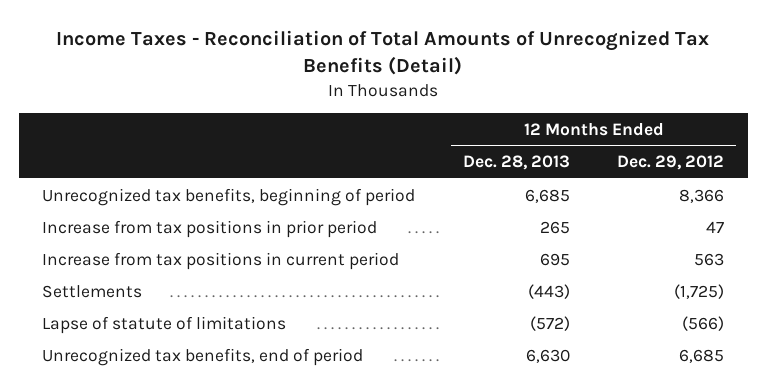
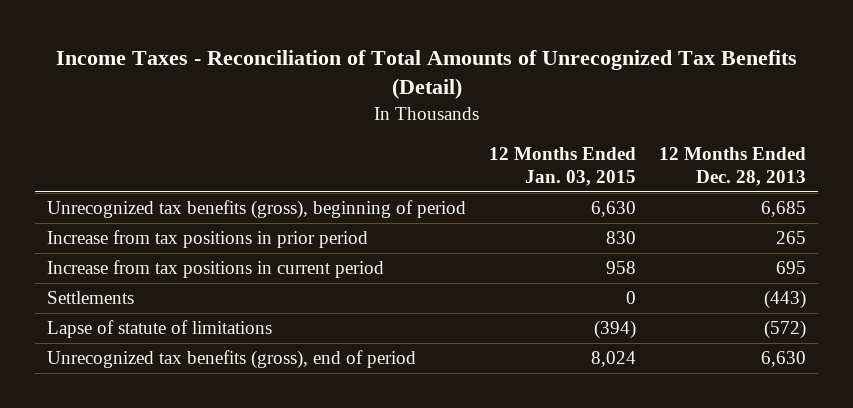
[617,154,725,170] Dec. 29, 2012 -> none
none -> [489,147,637,186] 12 Months Ended Jan. 03, 2015
[42,187,416,206] Unrecognized tax benefits, beginning of period -> [46,200,466,220] Unrecognized tax benefits (gross), beginning of period
[42,347,364,366] Unrecognized tax benefits, end of period -> [46,350,416,370] Unrecognized tax benefits (gross), end of period

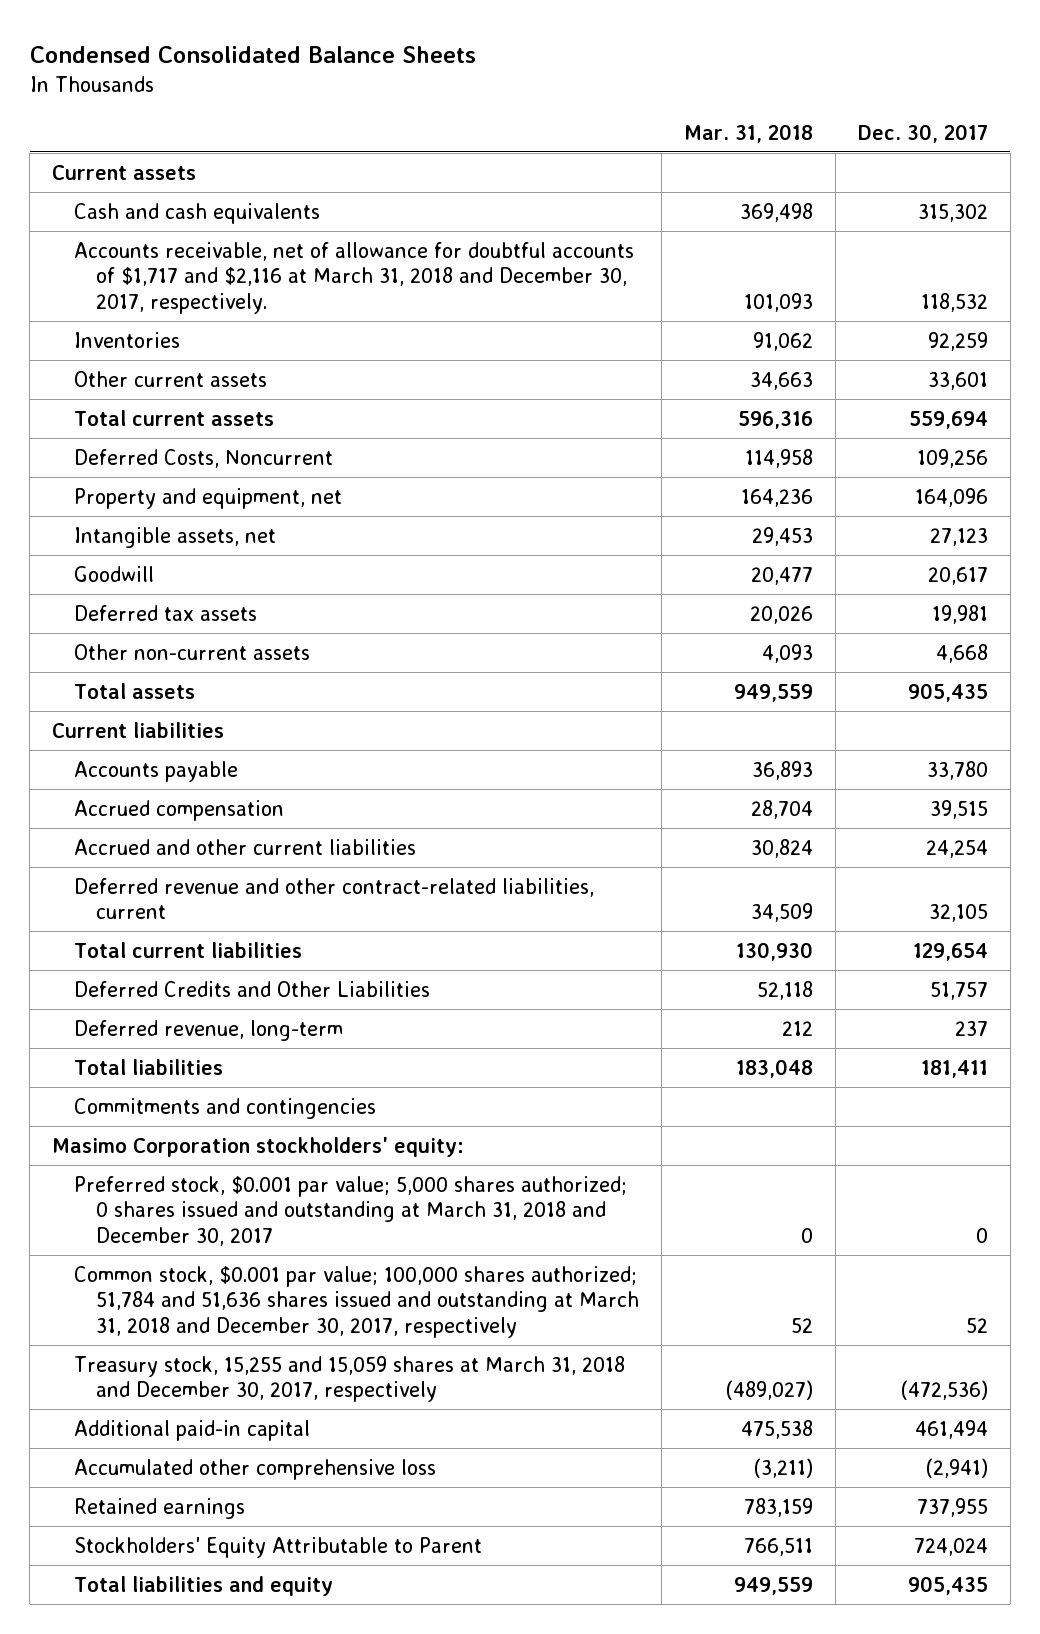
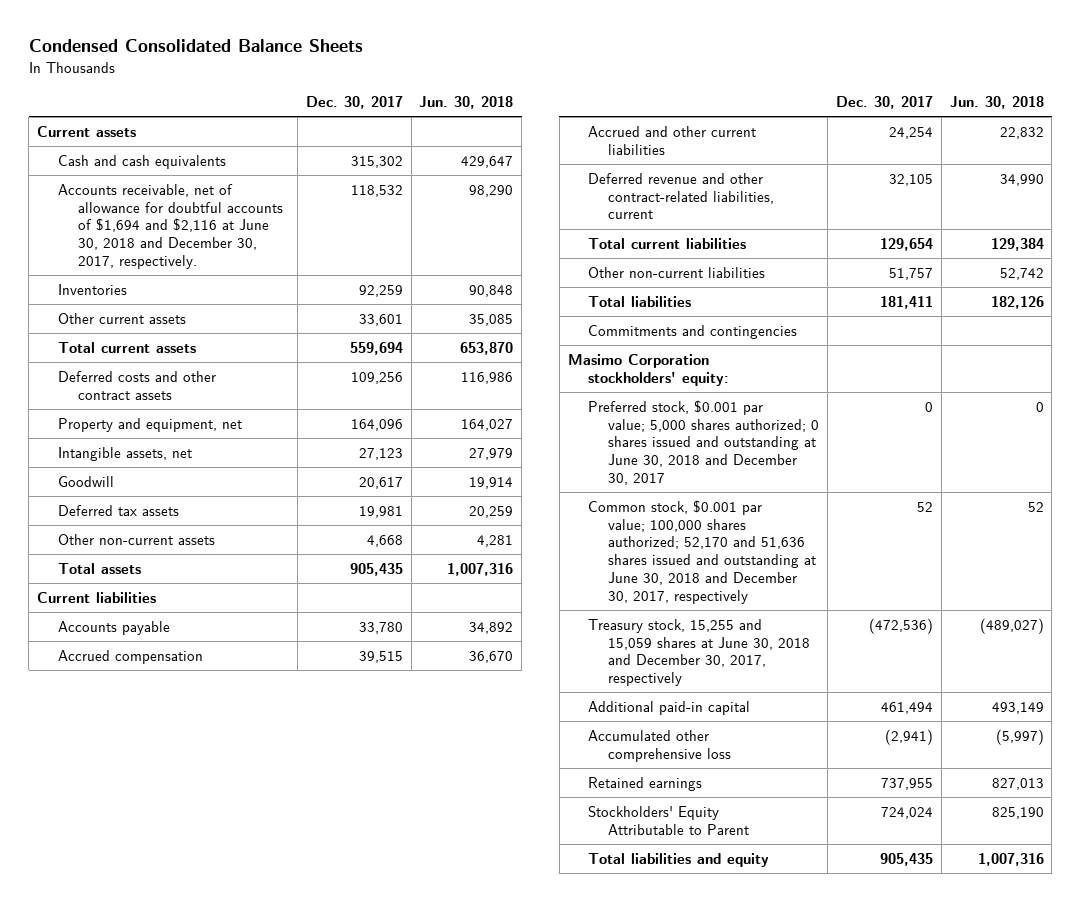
[683,123,813,143] Mar. 31, 2018 -> none
none -> [419,96,514,110] Jun. 30, 2018
[74,241,635,314] Accounts receivable, net of allowance for doubtful accounts of $1,717 and $2,116 at March 31, 2018 and December 30, 2017, respectively. -> [57,183,283,270] Accounts receivable, net of allowance for doubtful accounts of $1,694 and $2,116 at June 30, 2018 and December 30, 2017, respectively.
[74,448,334,468] Deferred Costs, Noncurrent -> [57,370,216,400] Deferred costs and other contract assets
[74,1019,344,1041] Deferred revenue, long-term -> none
[74,980,431,997] Deferred Credits and Other Liabilities -> [587,266,765,278] Other non-current liabilities
[74,1175,628,1246] Preferred stock, $0.001 par value; 5,000 shares authorized; 0 shares issued and outstanding at March 31, 2018 and December 30, 2017 -> [587,399,820,486] Preferred stock, $0.001 par value; 5,000 shares authorized; 0 shares issued and outstanding at June 30, 2018 and December 30, 2017
[74,1265,639,1338] Common stock, $0.001 par value; 100,000 shares authorized; 51,784 and 51,636 shares issued and outstanding at March 31, 2018 and December 30, 2017, respectively -> [587,499,817,605] Common stock, $0.001 par value; 100,000 shares authorized; 52,170 and 51,636 shares issued and outstanding at June 30, 2018 and December 30, 2017, respectively
[74,1355,626,1403] Treasury stock, 15,255 and 15,059 shares at March 31, 2018 and December 30, 2017, respectively -> [587,618,811,687] Treasury stock, 15,255 and 15,059 shares at June 30, 2018 and December 30, 2017, respectively

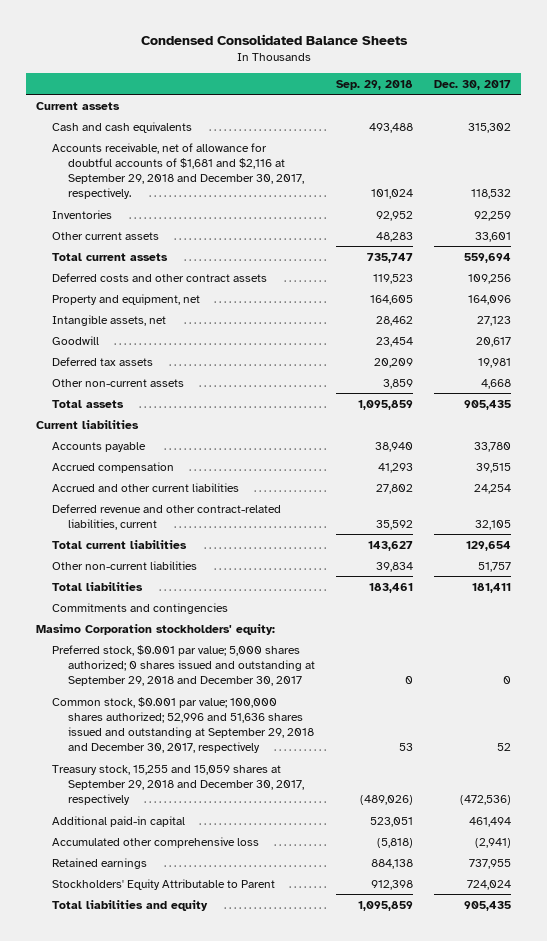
[419,96,514,110] Jun. 30, 2018 -> none
none -> [336,79,414,90] Sep. 29, 2018
[57,183,283,270] Accounts receivable, net of allowance for doubtful accounts of $1,694 and $2,116 at June 30, 2018 and December 30, 2017, respectively. -> [52,142,305,200] Accounts receivable, net of allowance for doubtful accounts of $1,681 and $2,116 at September 29, 2018 and December 30, 2017, respectively.
[587,399,820,486] Preferred stock, $0.001 par value; 5,000 shares authorized; 0 shares issued and outstanding at June 30, 2018 and December 30, 2017 -> [52,644,316,687] Preferred stock, $0.001 par value; 5,000 shares authorized; 0 shares issued and outstanding at September 29, 2018 and December 30, 2017
[587,499,817,605] Common stock, $0.001 par value; 100,000 shares authorized; 52,170 and 51,636 shares issued and outstanding at June 30, 2018 and December 30, 2017, respectively -> [52,696,315,754] Common stock, $0.001 par value; 100,000 shares authorized; 52,996 and 51,636 shares issued and outstanding at September 29, 2018 and December 30, 2017, respectively
[587,618,811,687] Treasury stock, 15,255 and 15,059 shares at June 30, 2018 and December 30, 2017, respectively -> [52,764,305,806] Treasury stock, 15,255 and 15,059 shares at September 29, 2018 and December 30, 2017, respectively

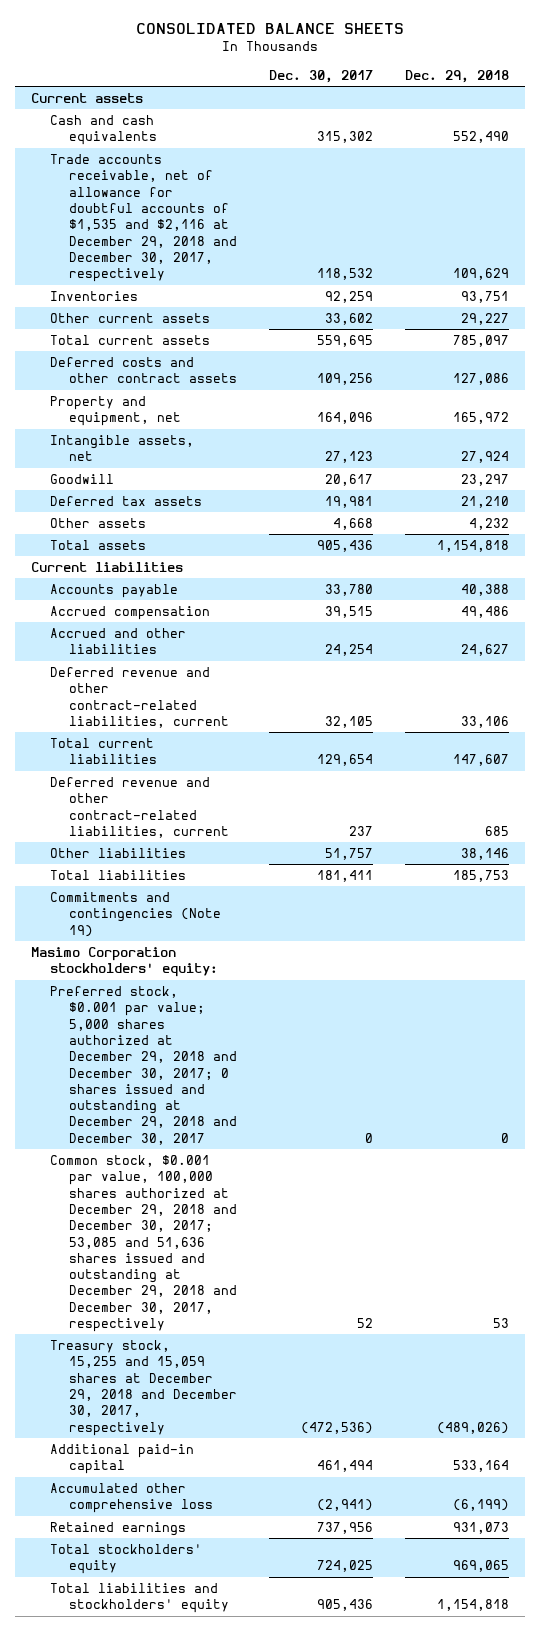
[140,33,408,45] Condensed Consolidated Balance Sheets -> [135,23,404,35] CONSOLIDATED BALANCE SHEETS
[336,79,414,90] Sep. 29, 2018 -> none
none -> [404,69,509,83] Dec. 29, 2018
[52,142,305,200] Accounts receivable, net of allowance for doubtful accounts of $1,681 and $2,116 at September 29, 2018 and December 30, 2017, respectively. -> [49,154,238,283] Trade accounts receivable, net of allowance for doubtful accounts of $1,535 and $2,116 at December 29, 2018 and December 30, 2017, respectively
[474,231,511,242] 33,601 -> [324,313,373,326] 33,602
[463,252,511,263] 559,694 -> [316,335,373,348] 559,695
[52,378,185,387] Other non-current assets -> [49,518,146,529] Other assets
[463,399,511,410] 905,435 -> [316,540,373,553] 905,436
[52,482,240,492] Accrued and other current liabilities -> [49,628,186,655] Accrued and other liabilities
none -> [49,777,230,838] Deferred revenue and other contract-related liabilities, current
[52,560,198,570] Other non-current liabilities -> [49,848,186,859] Other liabilities
[52,602,229,614] Commitments and contingencies -> [49,892,222,937] Commitments and contingencies (Note 19)
[52,644,316,687] Preferred stock, $0.001 par value; 5,000 shares authorized; 0 shares issued and outstanding at September 29, 2018 and December 30, 2017 -> [49,986,238,1145] Preferred stock, $0.001 par value; 5,000 shares authorized at December 29, 2018 and December 30, 2017; 0 shares issued and outstanding at December 29, 2018 and December 30, 2017
[52,696,315,754] Common stock, $0.001 par value; 100,000 shares authorized; 52,996 and 51,636 shares issued and outstanding at September 29, 2018 and December 30, 2017, respectively -> [49,1155,238,1333] Common stock, $0.001 par value, 100,000 shares authorized at December 29, 2018 and December 30, 2017; 53,085 and 51,636 shares issued and outstanding at December 29, 2018 and December 30, 2017, respectively
[52,764,305,806] Treasury stock, 15,255 and 15,059 shares at September 29, 2018 and December 30, 2017, respectively -> [49,1340,238,1436] Treasury stock, 15,255 and 15,059 shares at December 29, 2018 and December 30, 2017, respectively
[468,858,511,869] 737,955 -> [316,1522,373,1535] 737,956
[52,878,276,890] Stockholders' Equity Attributable to Parent -> [49,1544,202,1575] Total stockholders' equity
[466,879,511,890] 724,024 -> [316,1560,373,1573] 724,025
[52,899,209,911] Total liabilities and equity -> [49,1583,230,1614] Total liabilities and stockholders' equity
[463,900,511,911] 905,435 -> [316,1599,373,1612] 905,436

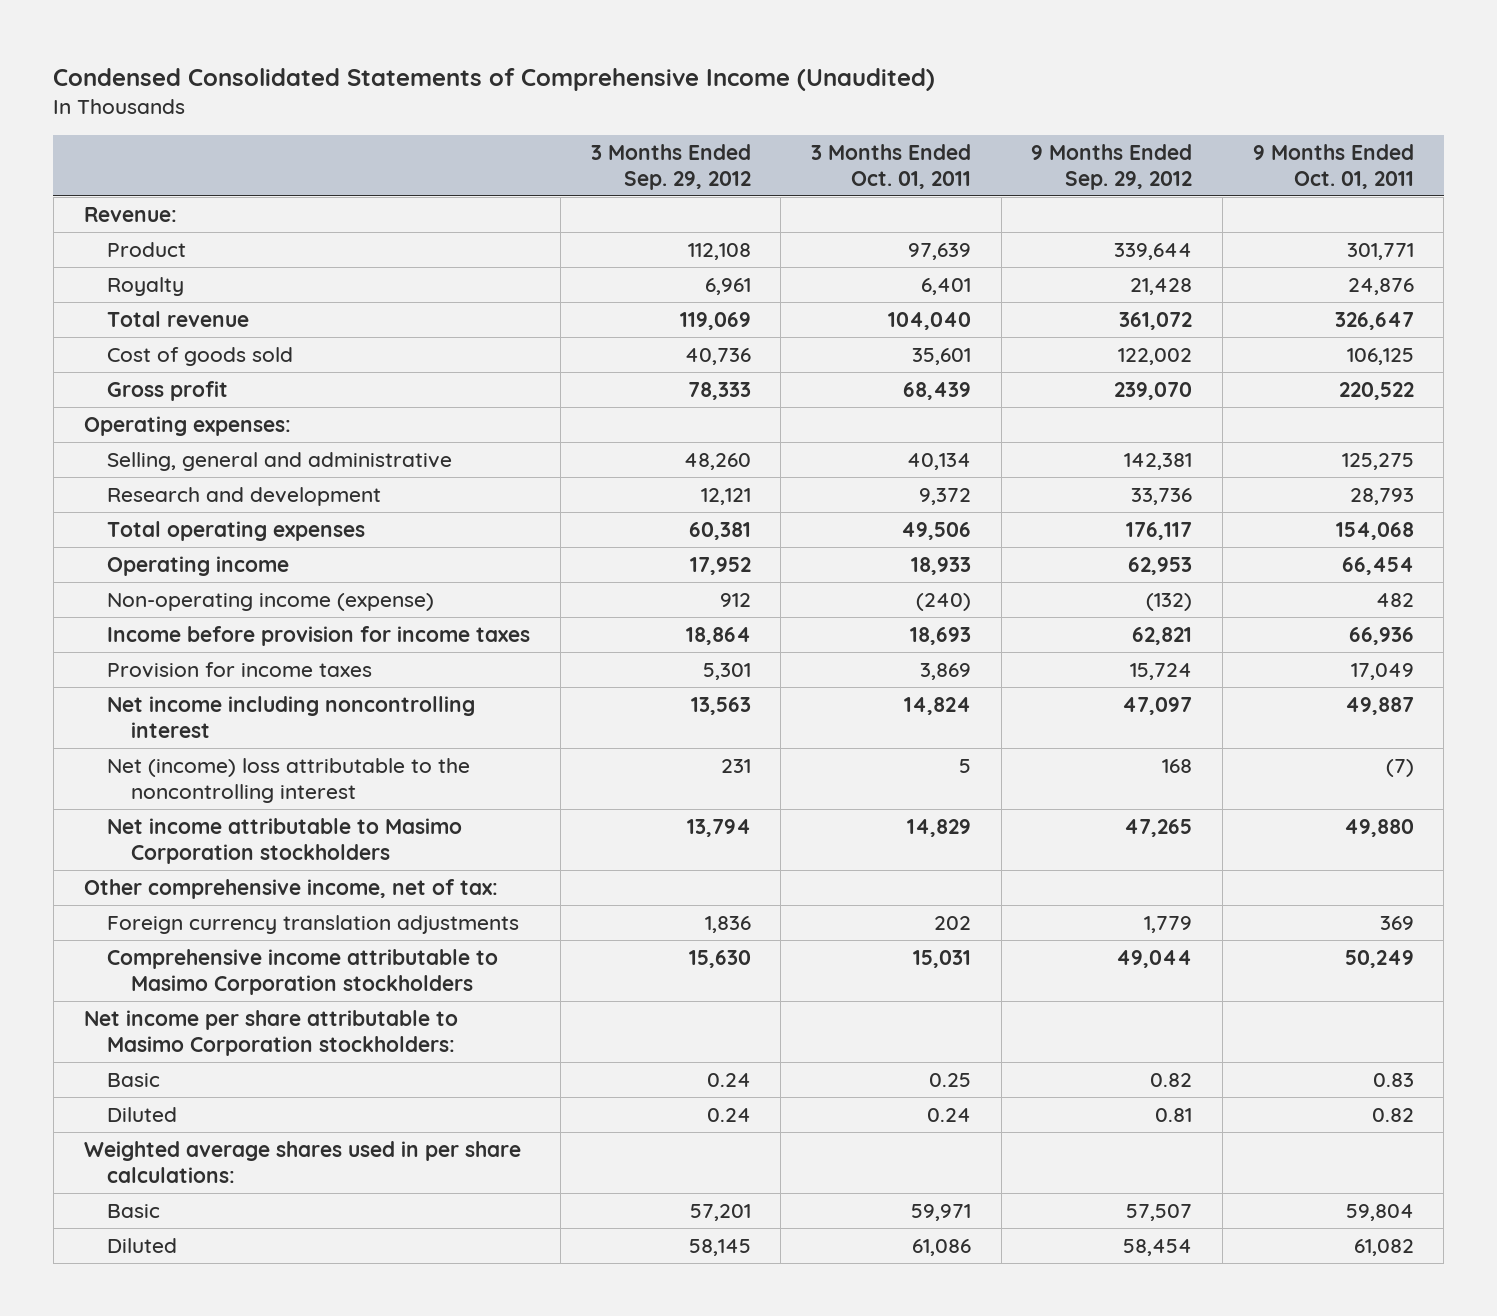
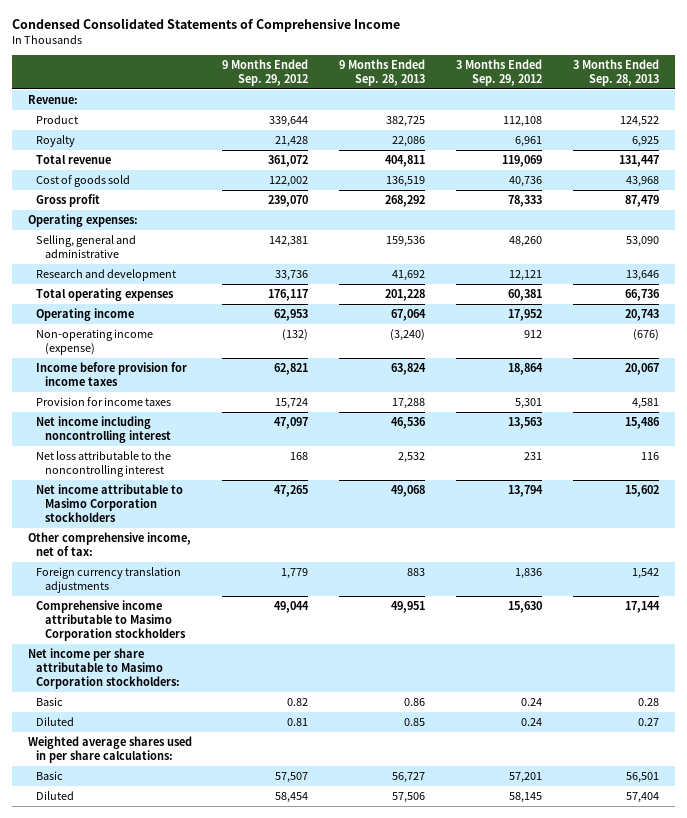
[53,67,936,91] Condensed Consolidated Statements of Comprehensive Income (Unaudited) -> [12,18,401,33] Condensed Consolidated Statements of Comprehensive Income
[811,143,972,189] 3 Months Ended Oct. 01, 2011 -> none
[1252,143,1414,189] 9 Months Ended Oct. 01, 2011 -> none
none -> [339,59,426,87] 9 Months Ended Sep. 28, 2013
none -> [573,59,660,87] 3 Months Ended Sep. 28, 2013
[107,757,471,804] Net (income) loss attributable to the noncontrolling interest -> [36,450,172,477] Net loss attributable to the noncontrolling interest

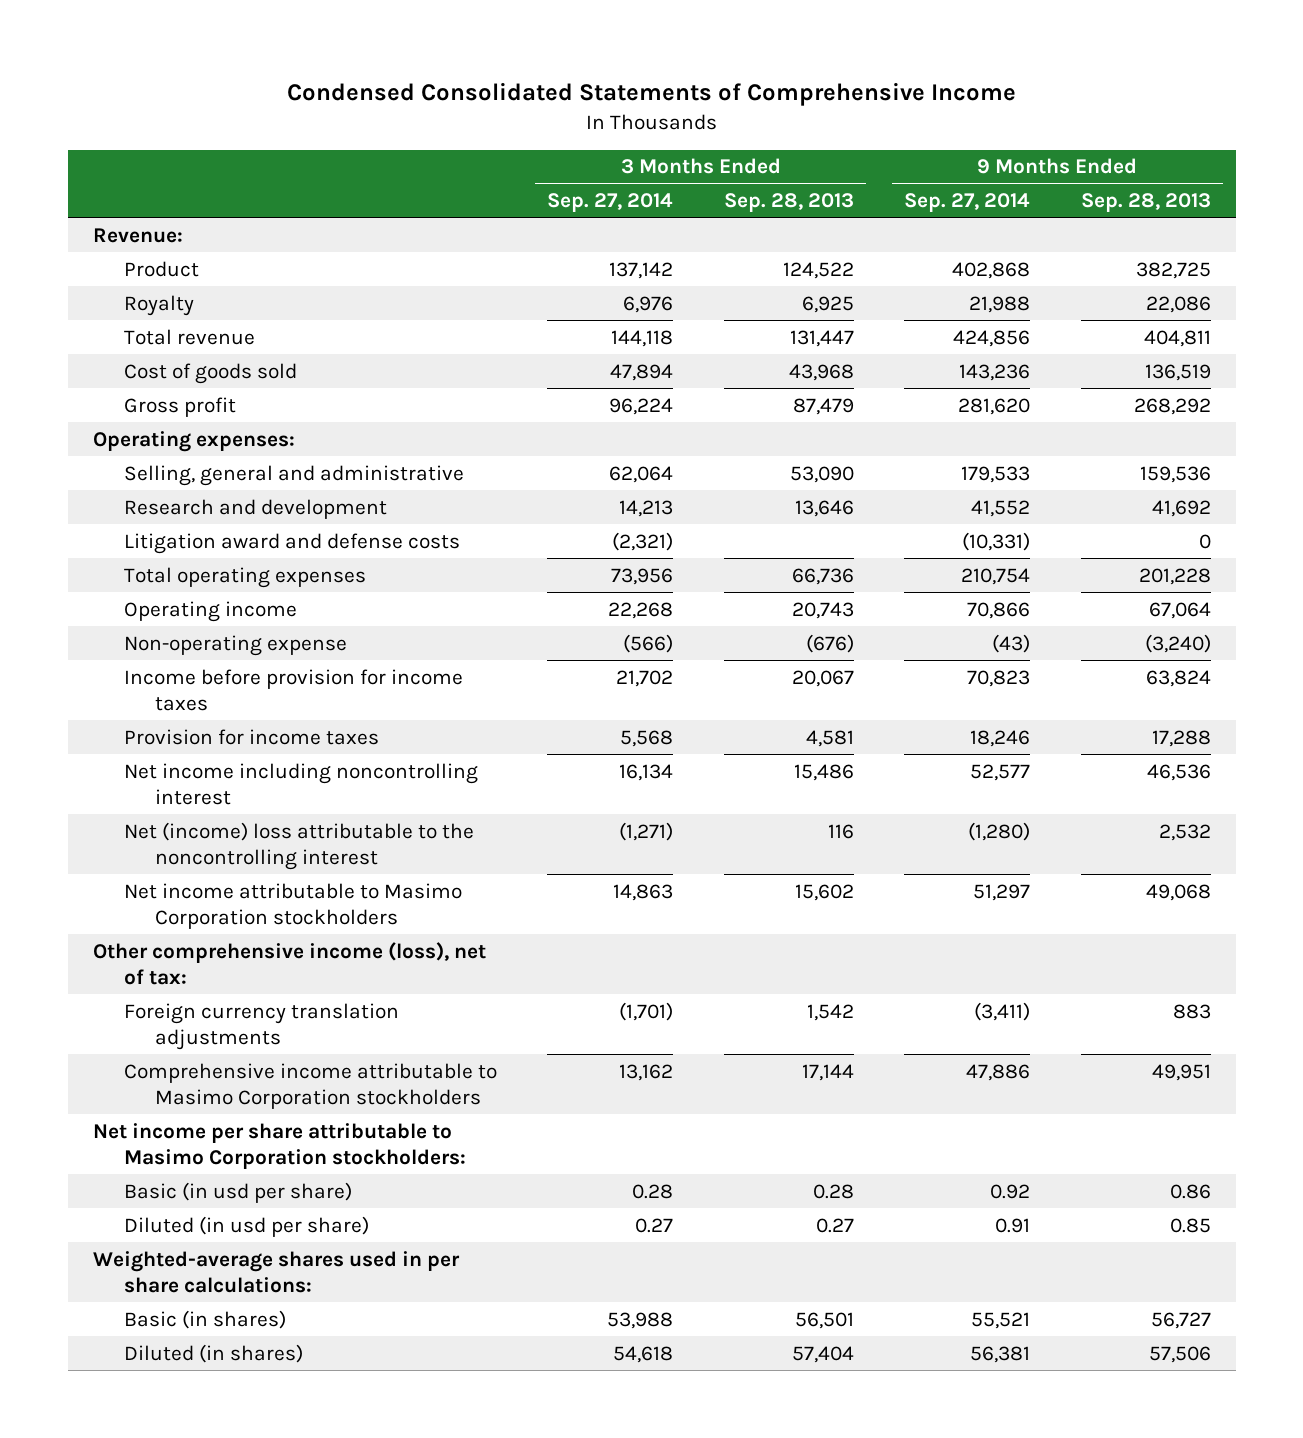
[222,59,309,87] 9 Months Ended Sep. 29, 2012 -> none
[456,59,543,87] 3 Months Ended Sep. 29, 2012 -> none
none -> [547,193,674,213] Sep. 27, 2014
none -> [904,193,1031,213] Sep. 27, 2014
none -> [123,532,460,554] Litigation award and defense costs
[36,328,154,355] Non-operating income (expense) -> [123,634,347,656] Non-operating expense
[36,450,172,477] Net loss attributable to the noncontrolling interest -> [123,821,474,870] Net (income) loss attributable to the noncontrolling interest
[27,531,191,556] Other comprehensive income, net of tax: -> [92,941,486,985] Other comprehensive income (loss), net of tax:
[36,696,64,706] Basic -> [123,1181,352,1203] Basic (in usd per share)
[36,716,75,726] Diluted -> [123,1215,369,1237] Diluted (in usd per share)
[27,735,192,763] Weighted average shares used in per share calculations: -> [92,1250,460,1293] Weighted-average shares used in per share calculations:
[36,770,64,780] Basic -> [123,1309,286,1329] Basic (in shares)
[36,790,75,800] Diluted -> [123,1343,303,1363] Diluted (in shares)

